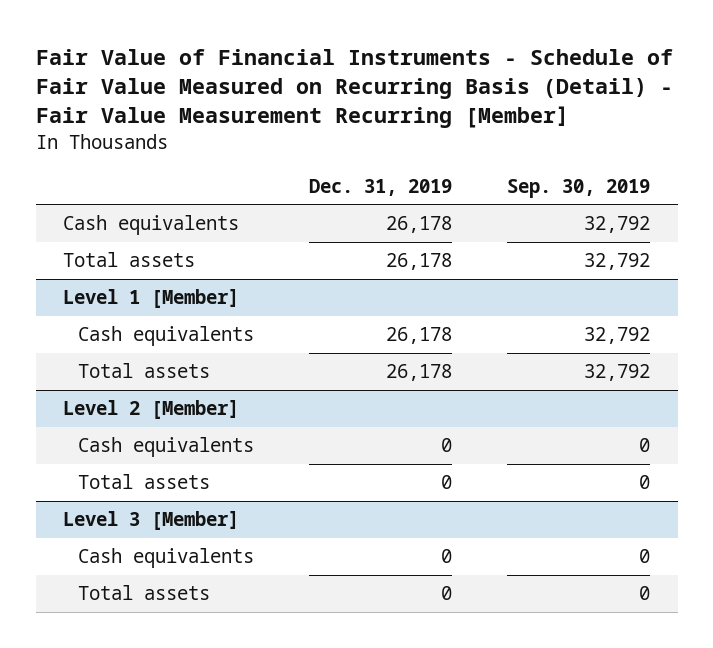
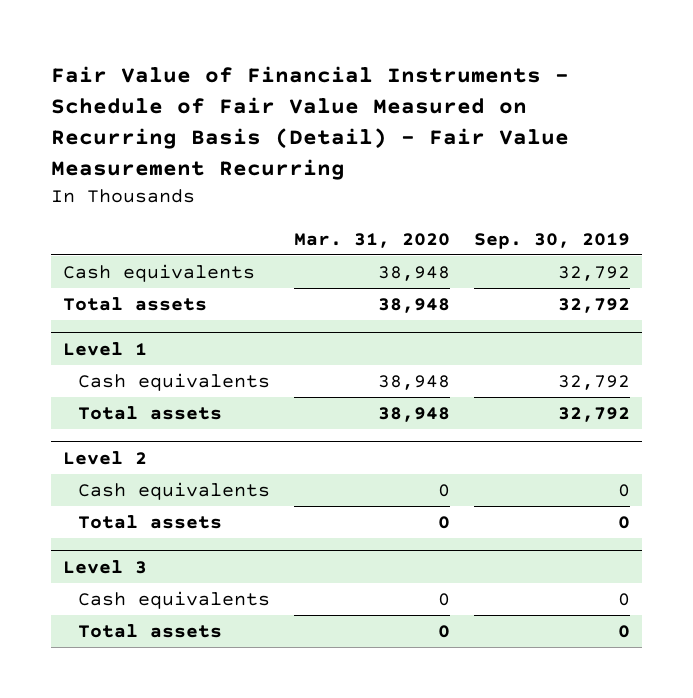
[35,48,673,129] Fair Value of Financial Instruments - Schedule of Fair Value Measured on Recurring Basis (Detail) - Fair Value Measurement Recurring [Member] -> [50,66,569,181] Fair Value of Financial Instruments - Schedule of Fair Value Measured on Recurring Basis (Detail) - Fair Value Measurement Recurring
[309,178,453,196] Dec. 31, 2019 -> none
none -> [294,232,451,248] Mar. 31, 2020
[63,289,240,309] Level 1 [Member] -> [62,341,147,356] Level 1
[63,400,240,420] Level 2 [Member] -> [62,450,147,465] Level 2
[63,511,240,531] Level 3 [Member] -> [62,559,147,574] Level 3

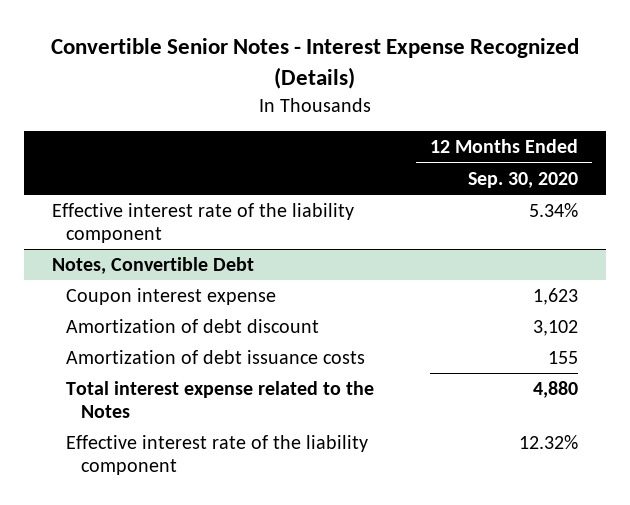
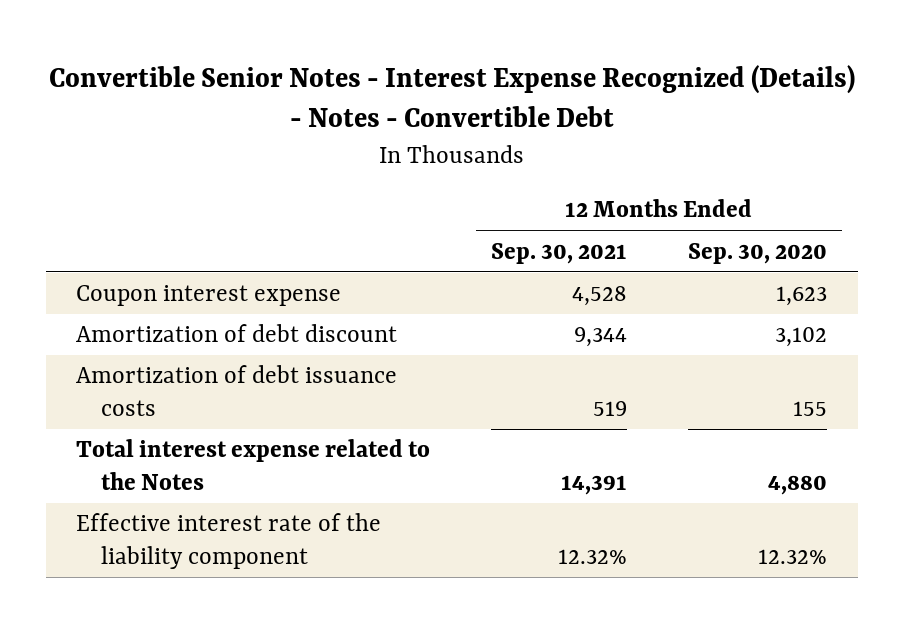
[51,38,580,90] Convertible Senior Notes - Interest Expense Recognized (Details) -> [48,64,855,128] Convertible Senior Notes - Interest Expense Recognized (Details) - Notes - Convertible Debt
none -> [491,242,628,264] Sep. 30, 2021
[51,203,354,243] Effective interest rate of the liability component -> none
[51,257,254,275] Notes, Convertible Debt -> none

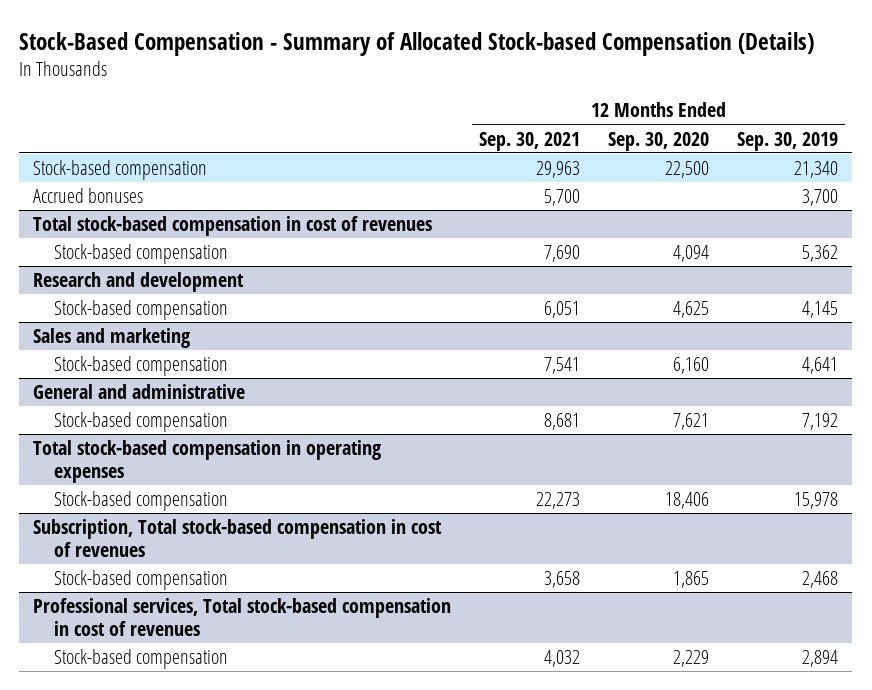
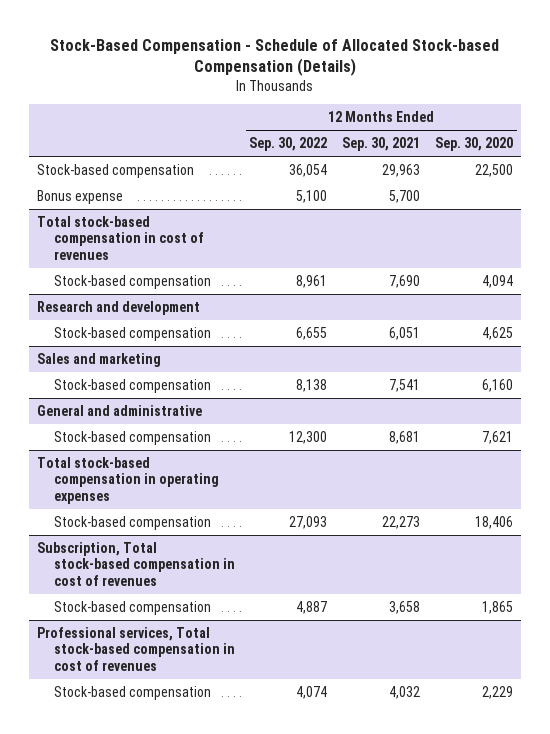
[19,31,815,56] Stock-Based Compensation - Summary of Allocated Stock-based Compensation (Details) -> [49,38,499,76] Stock-Based Compensation - Schedule of Allocated Stock-based Compensation (Details)
[737,131,839,151] Sep. 30, 2019 -> none
none -> [249,137,328,152] Sep. 30, 2022
[33,188,144,204] Accrued bonuses -> none
none -> [36,189,123,204] Bonus expense

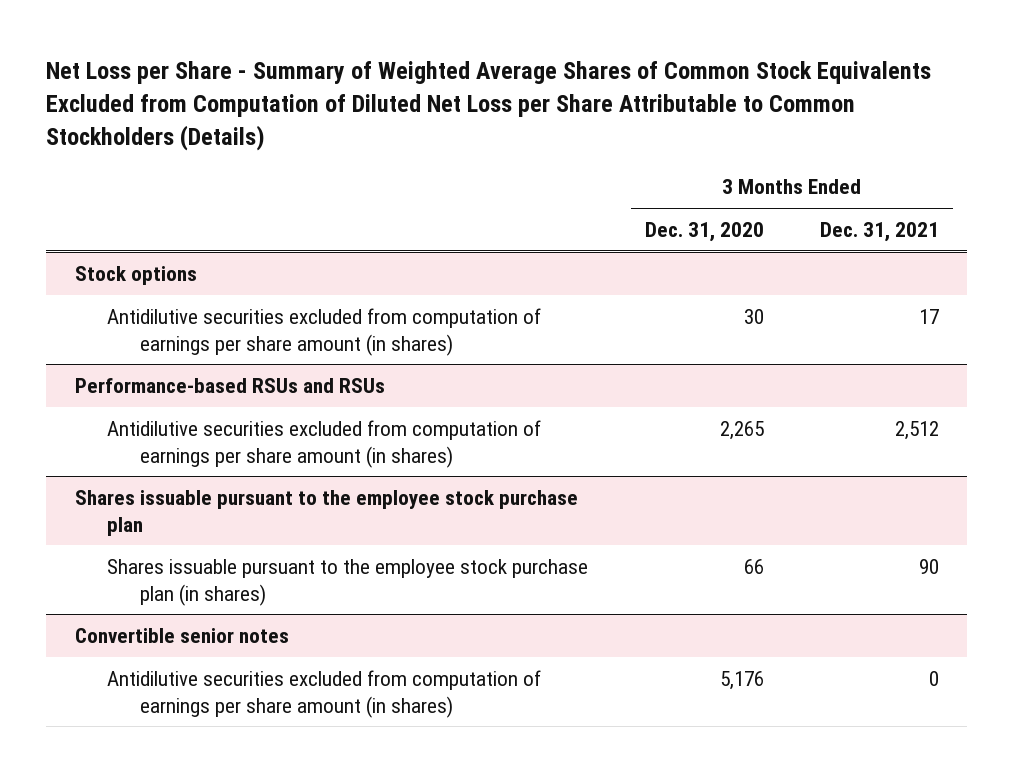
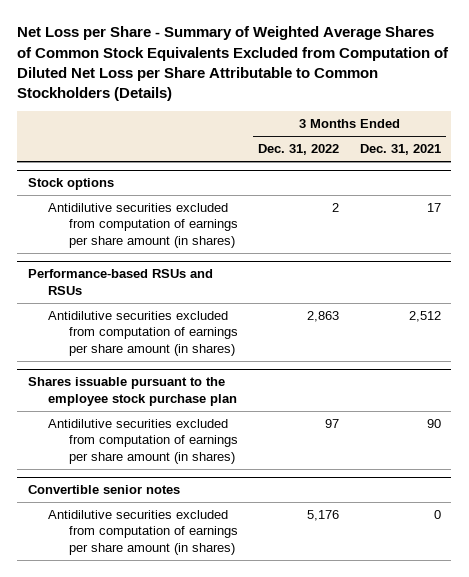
[644,222,764,243] Dec. 31, 2020 -> none
none -> [258,144,340,156] Dec. 31, 2022
[107,558,589,606] Shares issuable pursuant to the employee stock purchase plan (in shares) -> none
none -> [48,419,238,464] Antidilutive securities excluded from computation of earnings per share amount (in shares)

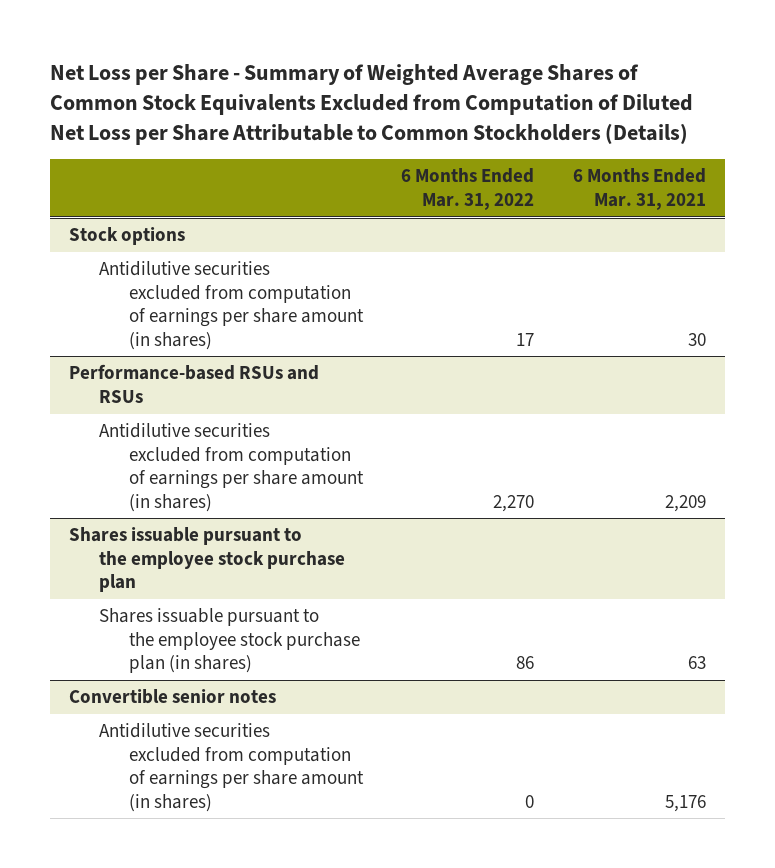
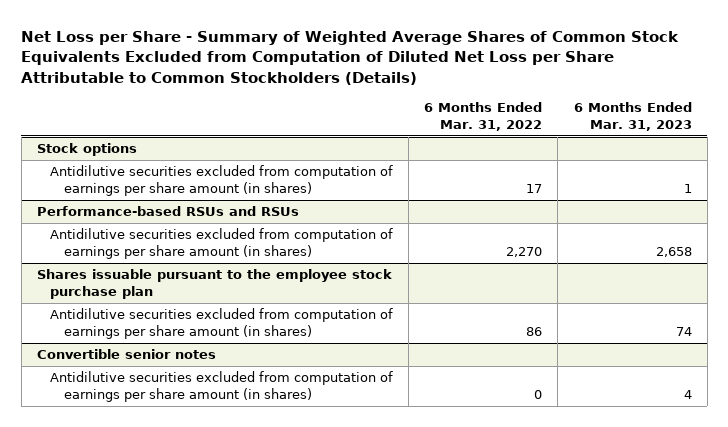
[572,168,706,210] 6 Months Ended Mar. 31, 2021 -> none
none -> [573,102,692,131] 6 Months Ended Mar. 31, 2023
[99,608,360,674] Shares issuable pursuant to the employee stock purchase plan (in shares) -> none
none -> [50,308,394,339] Antidilutive securities excluded from computation of earnings per share amount (in shares)

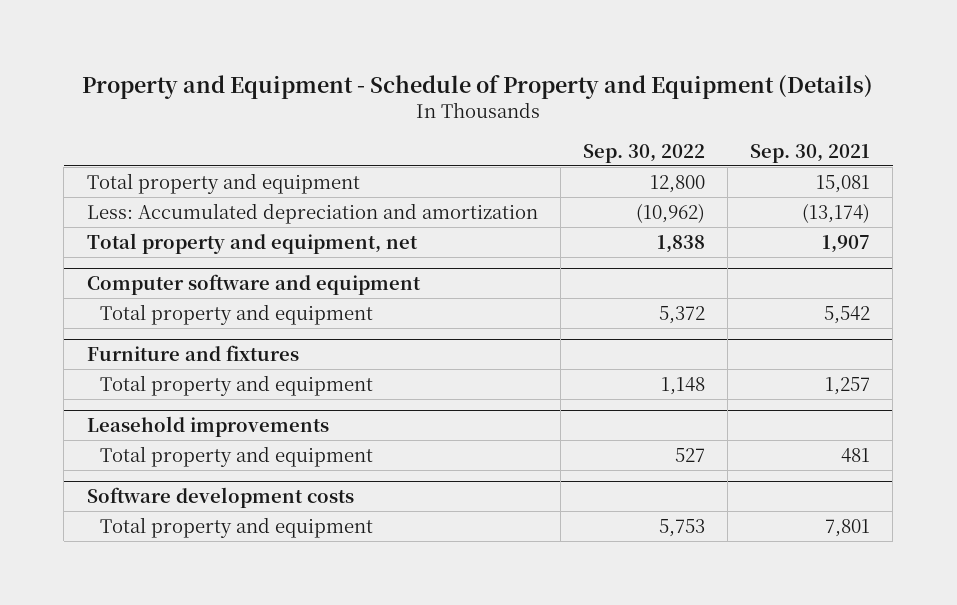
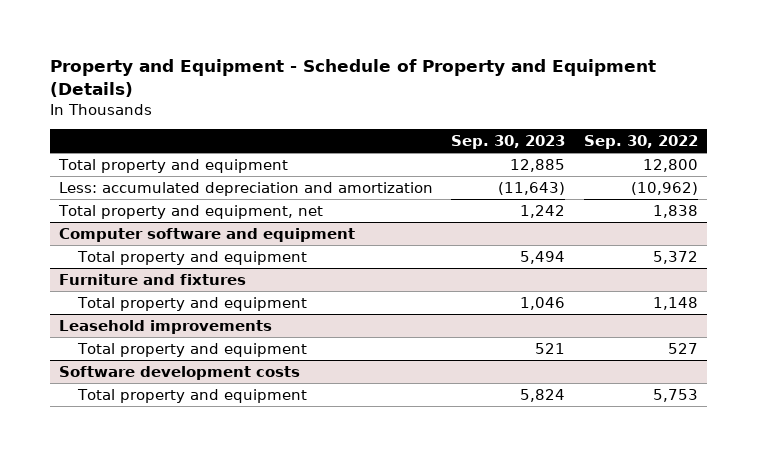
[750,143,871,163] Sep. 30, 2021 -> none
none -> [451,135,566,150] Sep. 30, 2023
[86,202,538,224] Less: Accumulated depreciation and amortization -> [58,181,433,196] Less: accumulated depreciation and amortization

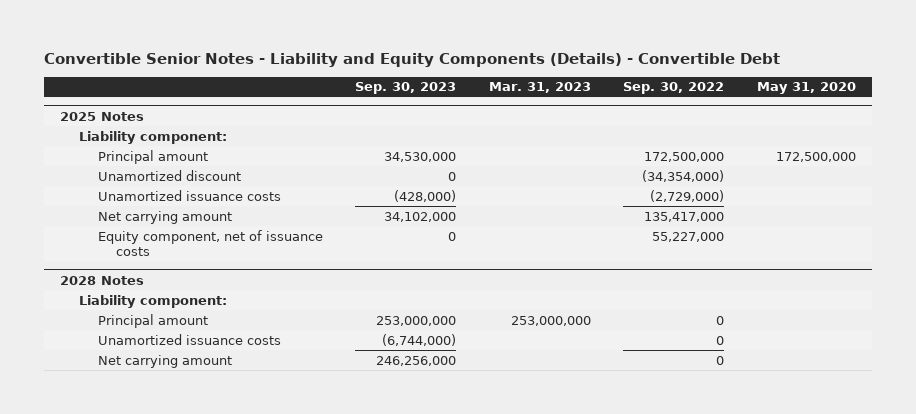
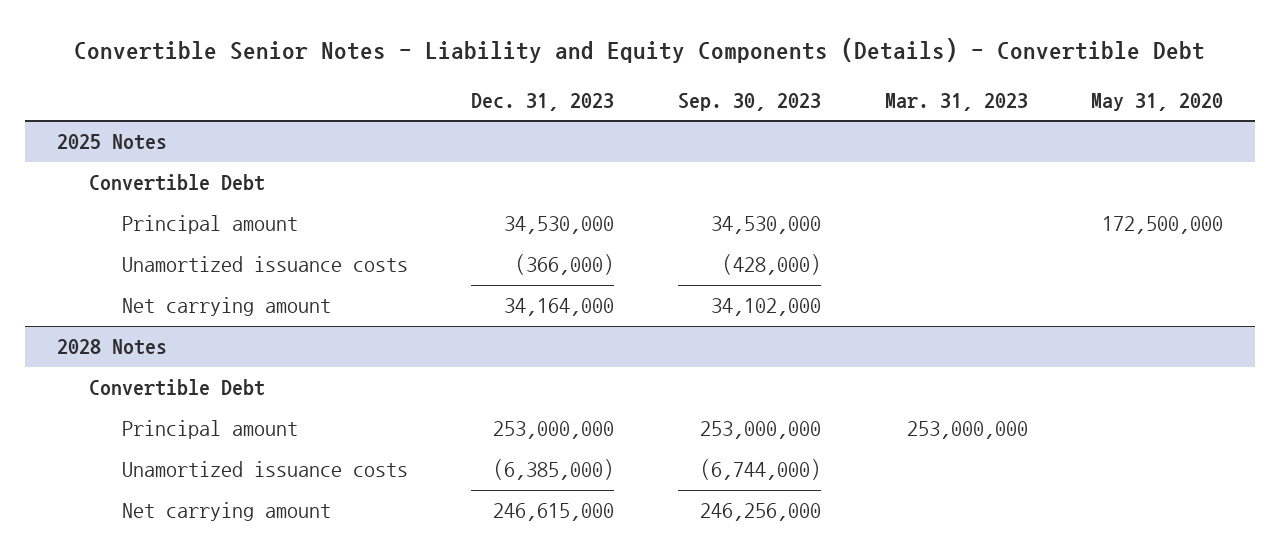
[623,82,725,95] Sep. 30, 2022 -> none
none -> [471,92,615,111] Dec. 31, 2023
[78,130,227,144] Liability component: -> [89,174,266,192] Convertible Debt
[97,169,241,181] Unamortized discount -> none
[97,229,323,257] Equity component, net of issuance costs -> none
[78,294,227,308] Liability component: -> [89,379,266,397] Convertible Debt

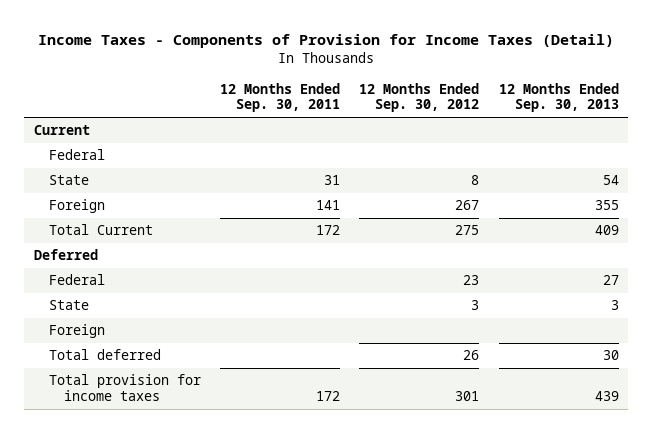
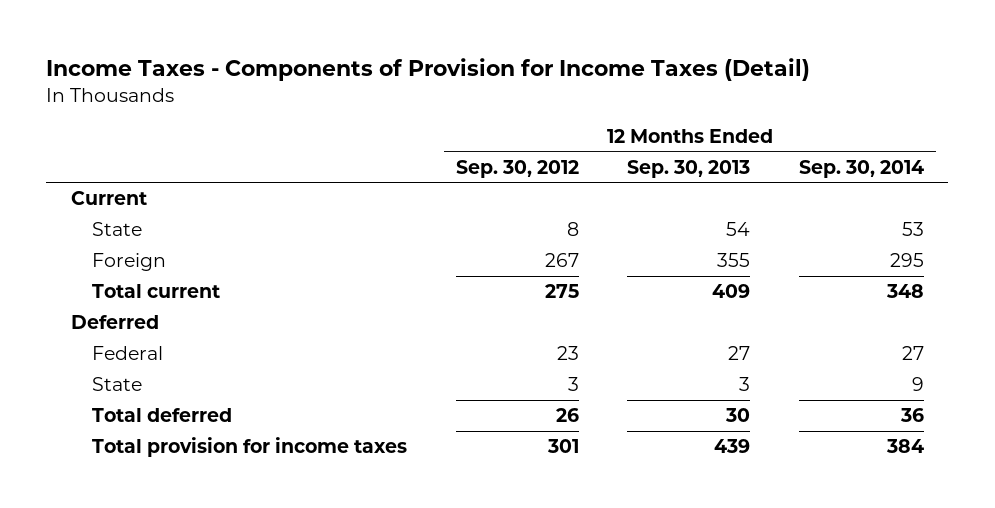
[220,82,341,113] 12 Months Ended Sep. 30, 2011 -> none
none -> [799,159,925,178] Sep. 30, 2014
[48,149,105,161] Federal -> none
[48,224,153,236] Total Current -> [92,284,221,299] Total current
[48,324,105,339] Foreign -> none

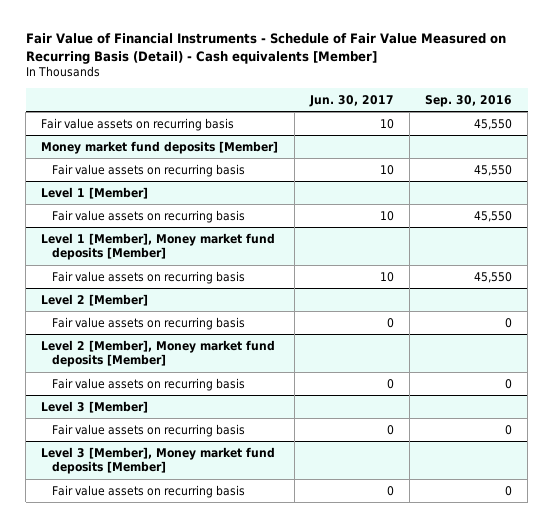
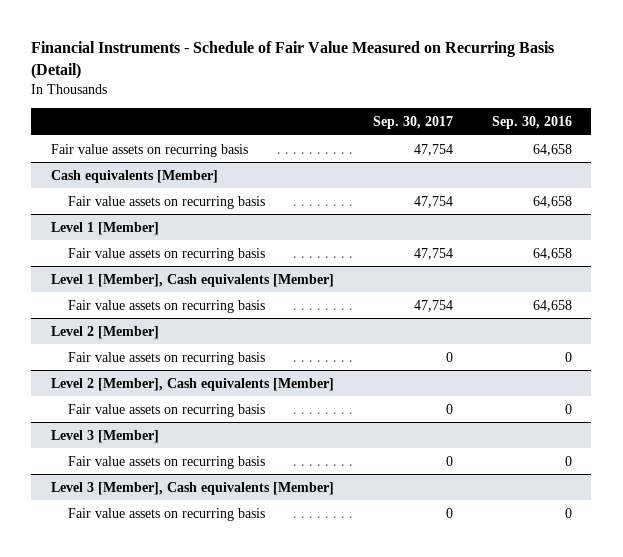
[25,33,506,65] Fair Value of Financial Instruments - Schedule of Fair Value Measured on Recurring Basis (Detail) - Cash equivalents [Member] -> [31,41,555,80] Financial Instruments - Schedule of Fair Value Measured on Recurring Basis (Detail)
[308,94,394,107] Jun. 30, 2017 -> none
none -> [372,115,453,129] Sep. 30, 2017
[473,118,512,130] 45,550 -> [532,143,572,156] 64,658
[41,140,279,154] Money market fund deposits [Member] -> [50,169,218,183] Cash equivalents [Member]
[473,164,512,176] 45,550 -> [532,195,572,208] 64,658
[41,232,276,261] Level 1 [Member], Money market fund deposits [Member] -> none
[473,210,512,222] 45,550 -> [532,247,572,260] 64,658
none -> [50,273,334,287] Level 1 [Member], Cash equivalents [Member]
[473,271,512,283] 45,550 -> [532,299,572,312] 64,658
[41,339,276,368] Level 2 [Member], Money market fund deposits [Member] -> none
none -> [50,377,334,391] Level 2 [Member], Cash equivalents [Member]
[41,446,276,475] Level 3 [Member], Money market fund deposits [Member] -> none
none -> [50,481,334,495] Level 3 [Member], Cash equivalents [Member]

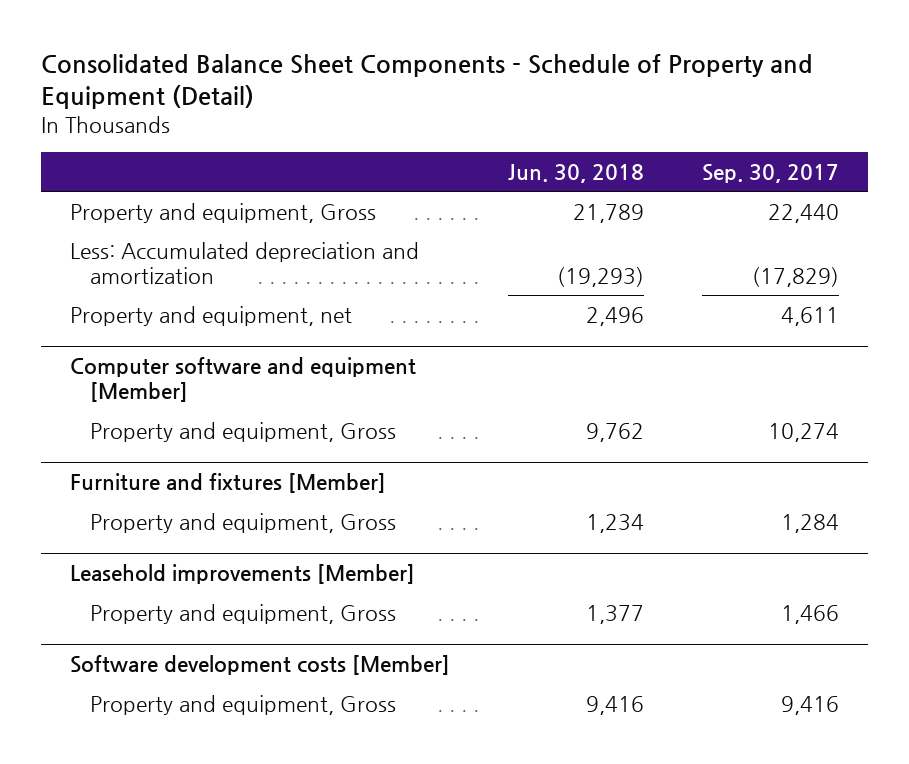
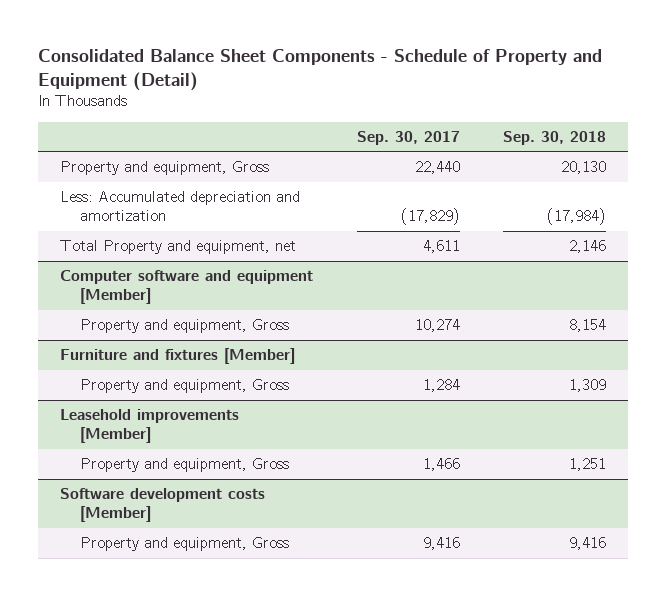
[507,163,644,183] Jun. 30, 2018 -> none
none -> [503,130,607,145] Sep. 30, 2018
[69,305,352,326] Property and equipment, net -> [59,240,296,255] Total Property and equipment, net

